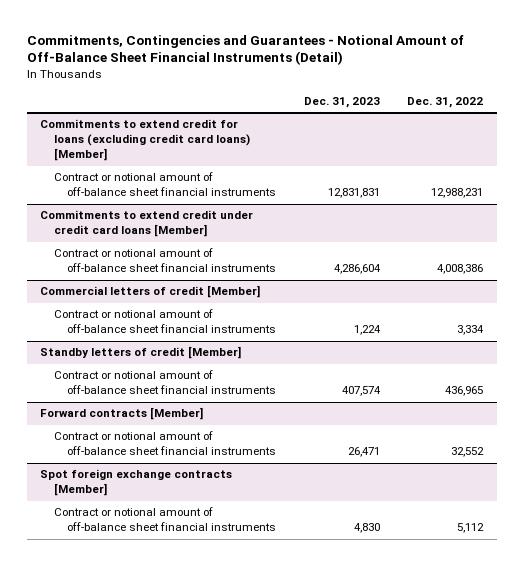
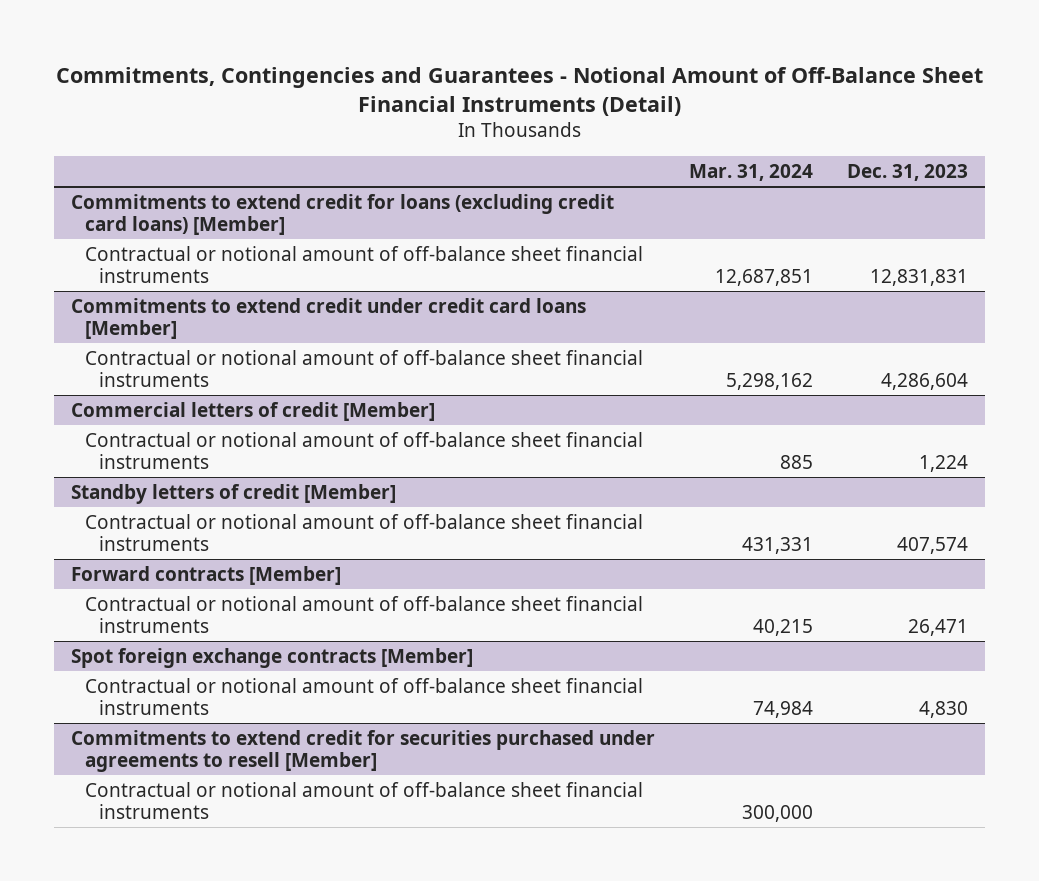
[406,96,483,108] Dec. 31, 2022 -> none
none -> [689,163,814,181] Mar. 31, 2024
[53,172,277,197] Contract or notional amount of off-balance sheet financial instruments -> [85,245,644,283] Contractual or notional amount of off-balance sheet financial instruments
[53,248,277,273] Contract or notional amount of off-balance sheet financial instruments -> [85,349,644,387] Contractual or notional amount of off-balance sheet financial instruments
[53,309,277,334] Contract or notional amount of off-balance sheet financial instruments -> [85,431,644,469] Contractual or notional amount of off-balance sheet financial instruments
[53,370,277,395] Contract or notional amount of off-balance sheet financial instruments -> [85,513,644,551] Contractual or notional amount of off-balance sheet financial instruments
[53,431,277,456] Contract or notional amount of off-balance sheet financial instruments -> [85,595,644,633] Contractual or notional amount of off-balance sheet financial instruments
[53,507,277,532] Contract or notional amount of off-balance sheet financial instruments -> [85,677,644,715] Contractual or notional amount of off-balance sheet financial instruments
none -> [70,729,655,772] Commitments to extend credit for securities purchased under agreements to resell [Member]
none -> [85,781,644,819] Contractual or notional amount of off-balance sheet financial instruments

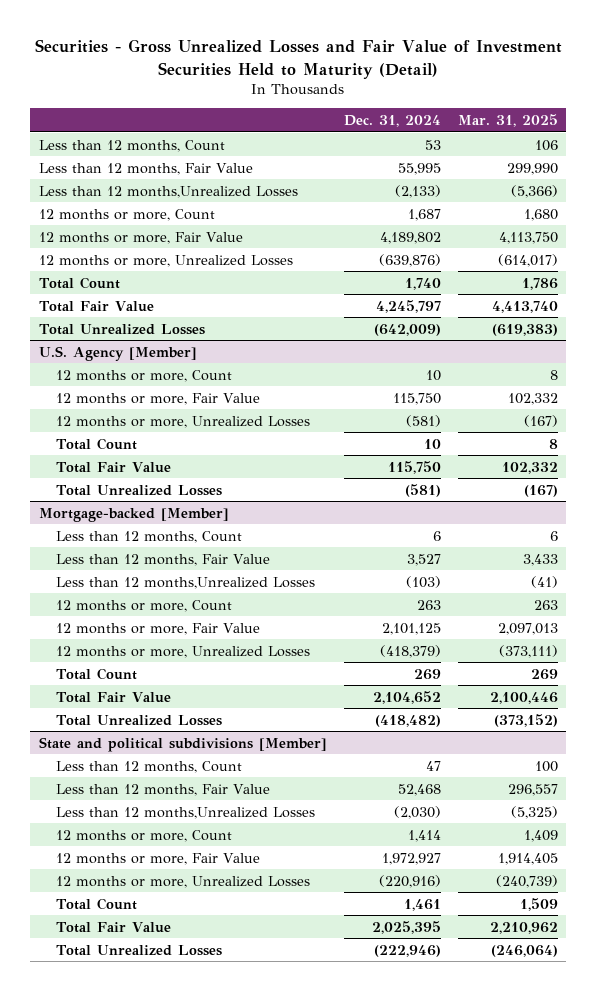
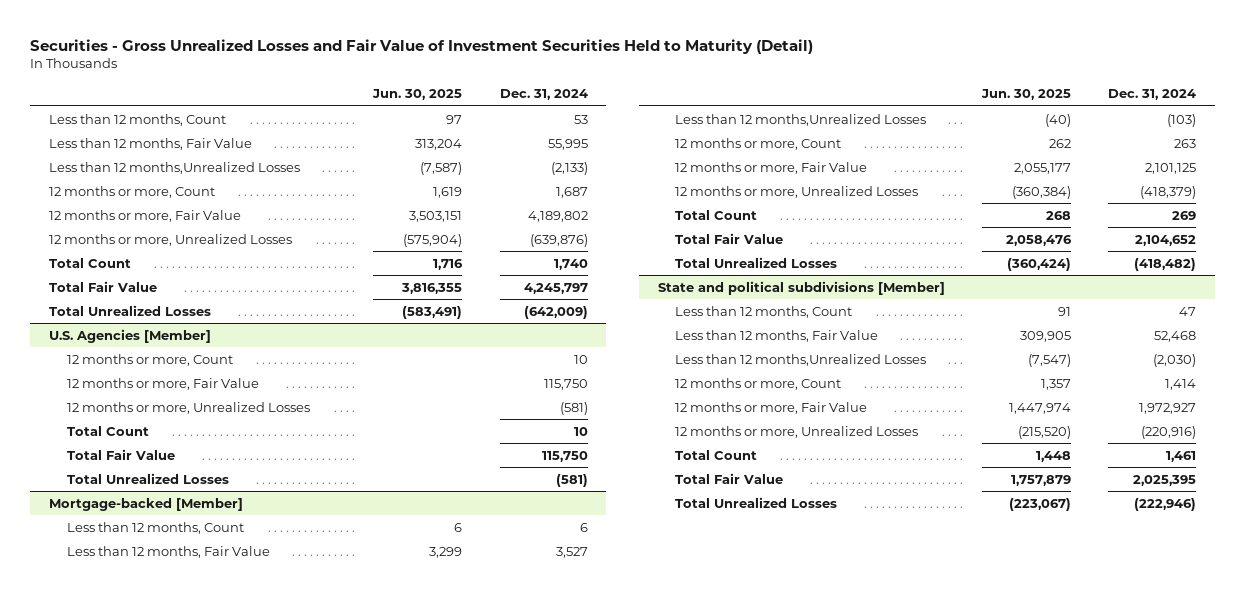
[457,113,558,127] Mar. 31, 2025 -> none
none -> [372,89,463,101] Jun. 30, 2025
[38,345,197,361] U.S. Agency [Member] -> [49,328,212,343] U.S. Agencies [Member]

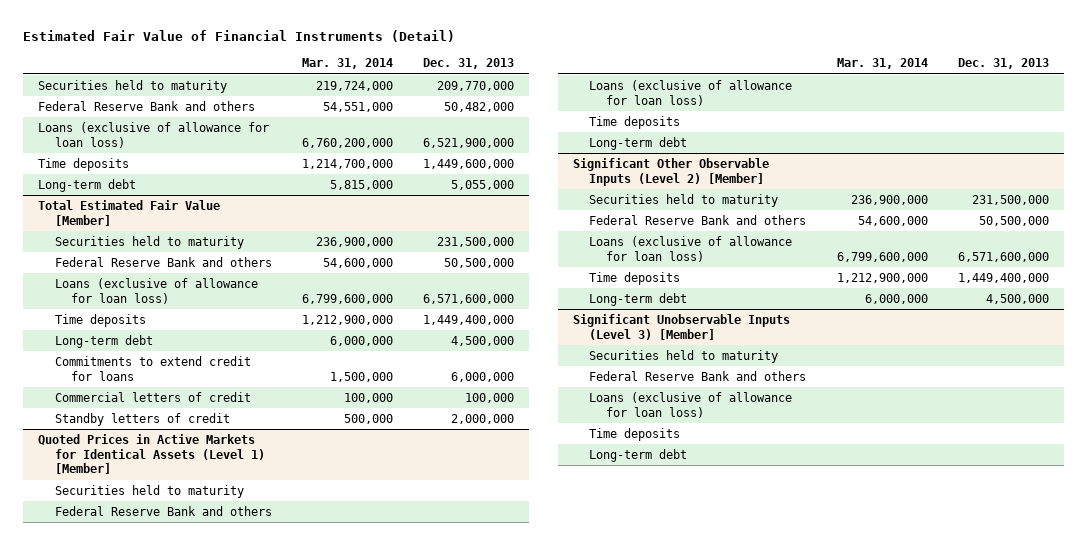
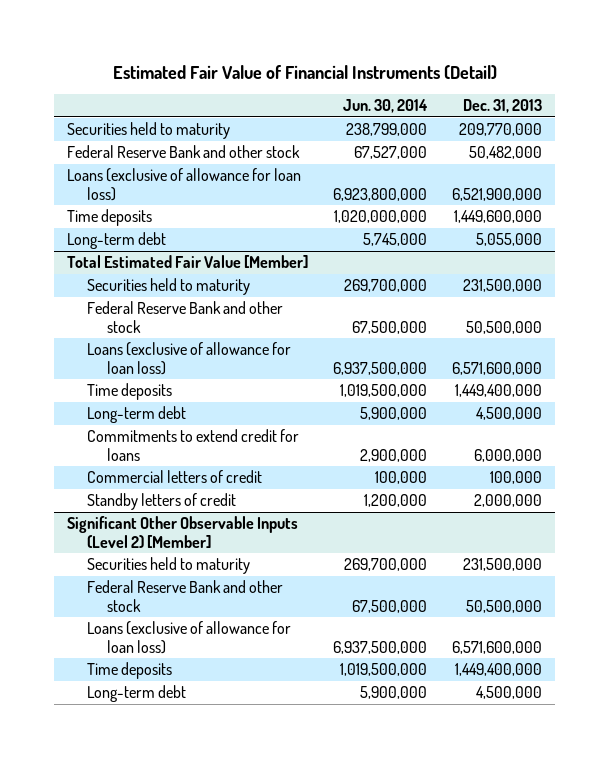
[301,58,393,70] Mar. 31, 2014 -> none
none -> [343,99,429,114] Jun. 30, 2014
[38,100,256,111] Federal Reserve Bank and others -> [66,145,300,159] Federal Reserve Bank and other stock
[54,256,272,267] Federal Reserve Bank and others -> [86,301,283,333] Federal Reserve Bank and other stock
[38,433,265,475] Quoted Prices in Active Markets for Identical Assets (Level 1) [Member] -> none
[54,484,244,498] Securities held to maturity -> none
[54,505,272,516] Federal Reserve Bank and others -> none
[589,79,793,106] Loans (exclusive of allowance for loan loss) -> none
[589,115,681,129] Time deposits -> none
[589,136,688,150] Long-term debt -> none
[589,214,807,225] Federal Reserve Bank and others -> [86,580,283,612] Federal Reserve Bank and other stock
[573,313,791,340] Significant Unobservable Inputs (Level 3) [Member] -> none
[589,349,779,363] Securities held to maturity -> none
[589,370,807,381] Federal Reserve Bank and others -> none
[589,391,793,418] Loans (exclusive of allowance for loan loss) -> none
[589,427,681,441] Time deposits -> none
[589,448,688,462] Long-term debt -> none

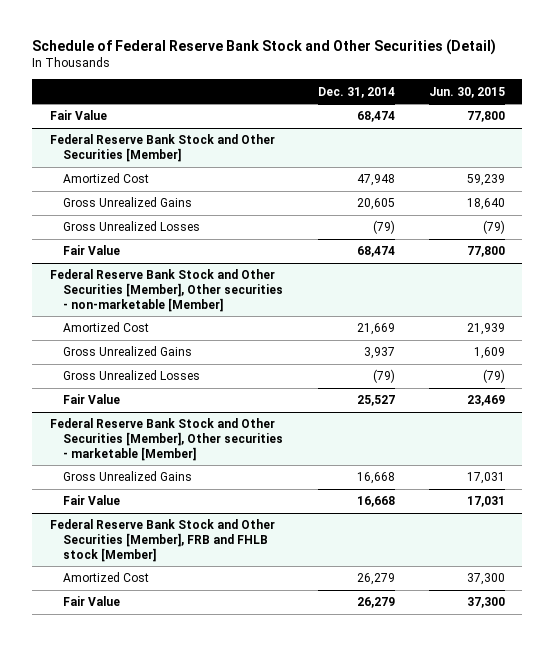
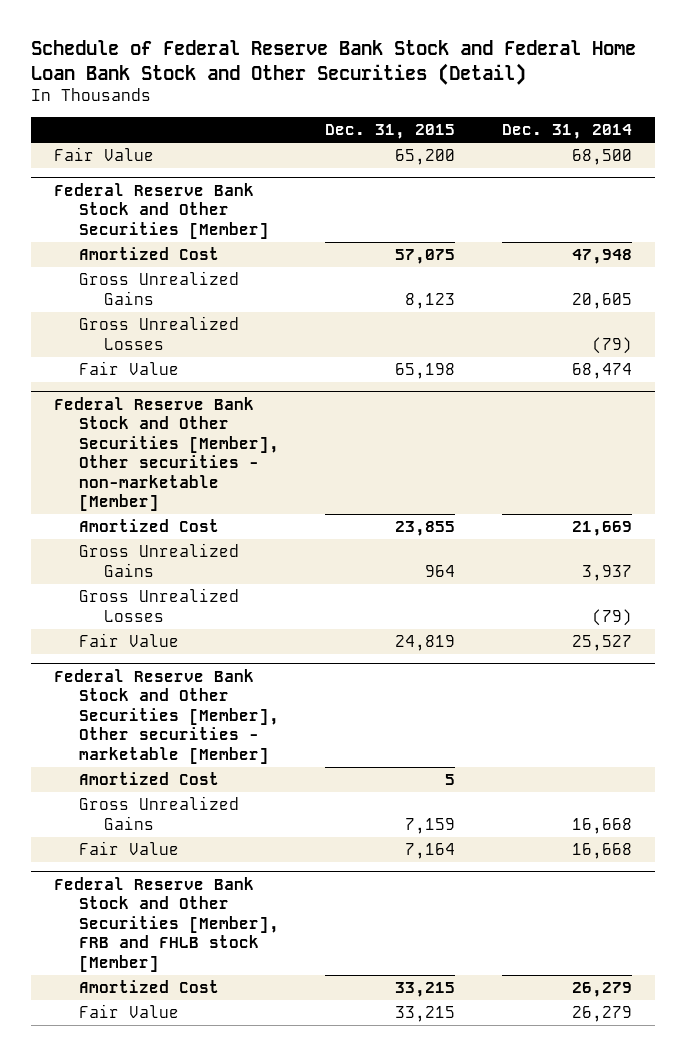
[32,39,497,56] Schedule of Federal Reserve Bank Stock and Other Securities (Detail) -> [30,40,636,85] Schedule of Federal Reserve Bank Stock and Federal Home Loan Bank Stock and Other Securities (Detail)
[429,86,506,98] Jun. 30, 2015 -> none
none -> [325,124,456,140] Dec. 31, 2015
[356,111,395,123] 68,474 -> [572,149,633,166] 68,500
none -> [78,772,219,786] Amortized Cost

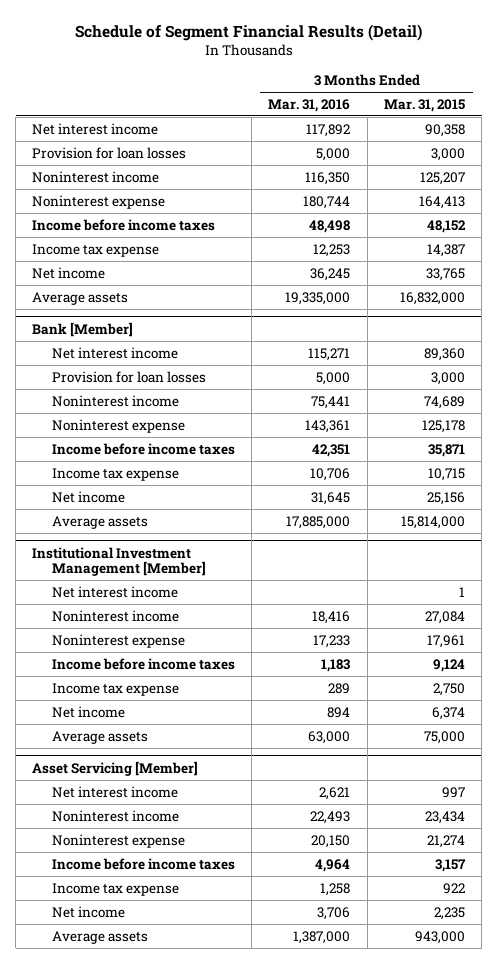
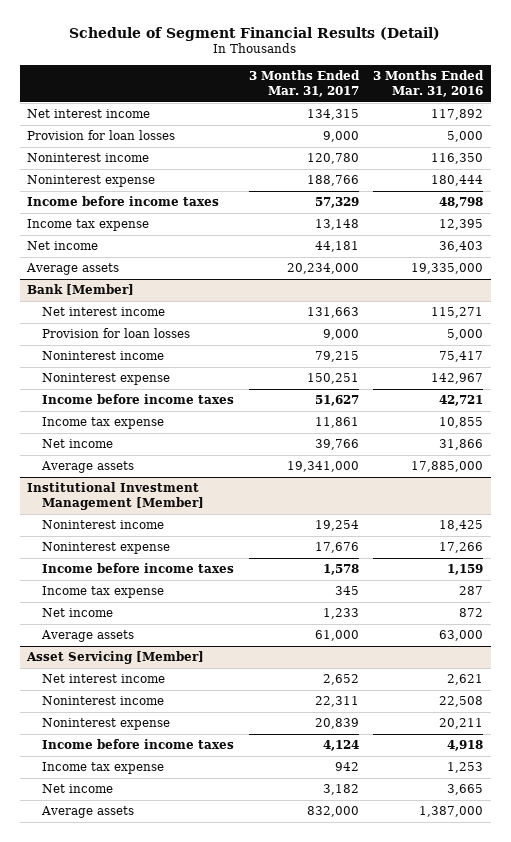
[383,98,465,112] Mar. 31, 2015 -> none
none -> [248,70,360,98] 3 Months Ended Mar. 31, 2017
[303,195,351,209] 180,744 -> [431,175,484,187] 180,444
[309,219,351,233] 48,498 -> [439,197,484,209] 48,798
[313,243,351,257] 12,253 -> [439,219,484,231] 12,395
[310,267,351,281] 36,245 -> [439,241,484,253] 36,403
[311,395,351,409] 75,441 -> [439,351,484,363] 75,417
[305,419,351,433] 143,361 -> [431,373,484,385] 142,967
[312,443,351,457] 42,351 -> [439,395,484,407] 42,721
[310,467,351,481] 10,706 -> [439,417,484,429] 10,855
[311,491,351,505] 31,645 -> [439,439,484,451] 31,866
[52,585,179,598] Net interest income -> none
[312,610,351,624] 18,416 -> [439,520,484,532] 18,425
[313,634,351,648] 17,233 -> [439,542,484,554] 17,266
[321,658,351,672] 1,183 -> [447,564,484,576] 1,159
[328,682,351,694] 289 -> [459,586,484,596] 287
[327,706,351,718] 894 -> [459,608,484,618] 872
[310,810,351,824] 22,493 -> [439,696,484,708] 22,508
[311,834,351,848] 20,150 -> [439,718,484,730] 20,211
[315,858,351,872] 4,964 -> [447,740,484,752] 4,918
[320,882,351,896] 1,258 -> [447,762,484,774] 1,253
[317,906,351,920] 3,706 -> [447,784,484,796] 3,665

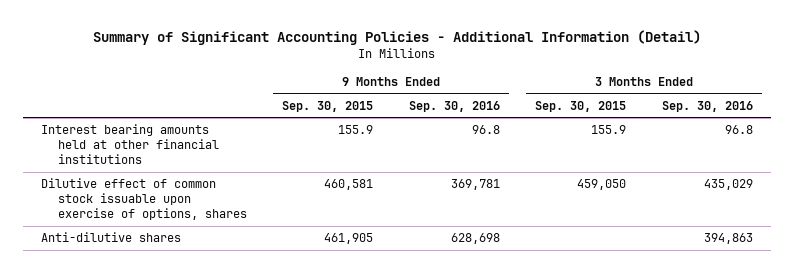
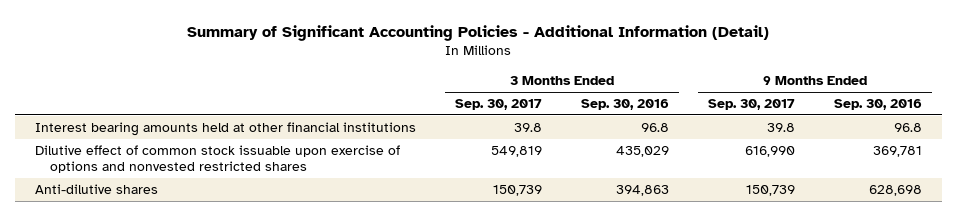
[282,100,374,112] Sep. 30, 2015 -> none
[535,100,627,112] Sep. 30, 2015 -> none
none -> [454,99,542,111] Sep. 30, 2017
none -> [707,99,795,111] Sep. 30, 2017
[41,178,247,221] Dilutive effect of common stock issuable upon exercise of options, shares -> [34,145,400,174] Dilutive effect of common stock issuable upon exercise of options and nonvested restricted shares

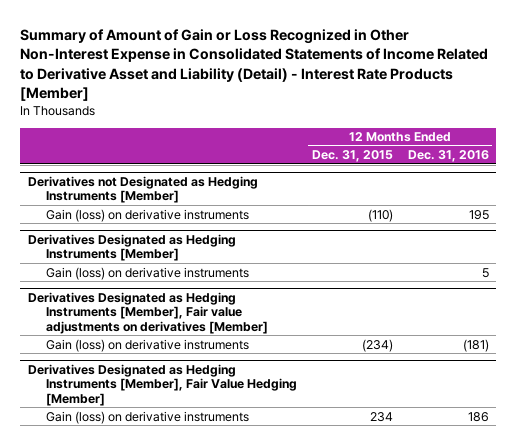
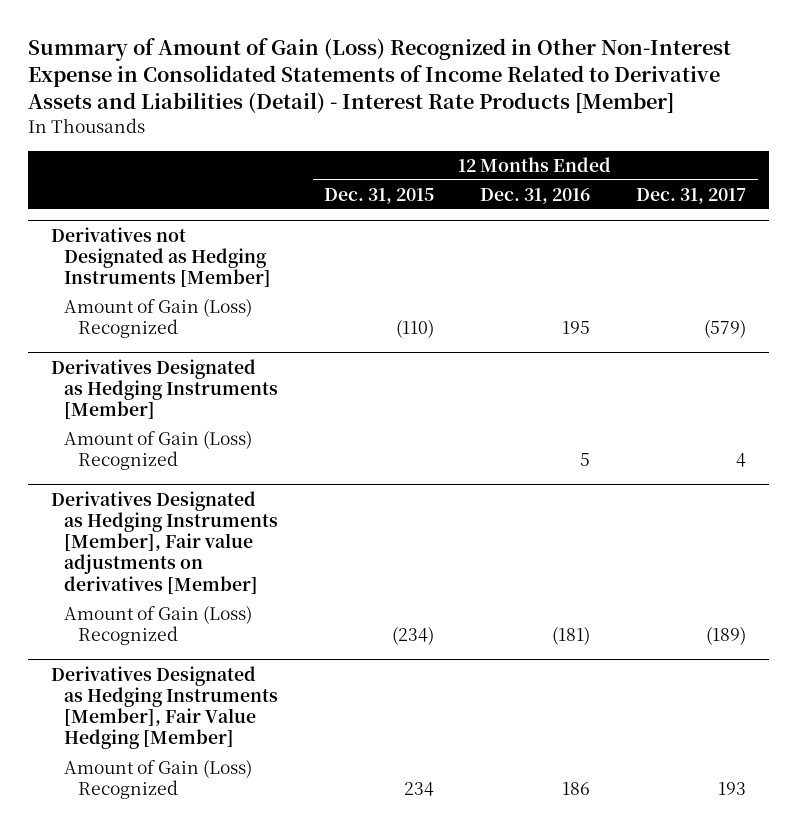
[20,28,489,102] Summary of Amount of Gain or Loss Recognized in Other Non-Interest Expense in Consolidated Statements of Income Related to Derivative Asset and Liability (Detail) - Interest Rate Products [Member] -> [27,37,731,114] Summary of Amount of Gain (Loss) Recognized in Other Non-Interest Expense in Consolidated Statements of Income Related to Derivative Assets and Liabilities (Detail) - Interest Rate Products [Member]
none -> [636,187,747,204] Dec. 31, 2017
[45,208,249,222] Gain (loss) on derivative instruments -> [64,297,253,339] Amount of Gain (Loss) Recognized
[45,266,249,280] Gain (loss) on derivative instruments -> [64,429,253,471] Amount of Gain (Loss) Recognized
[45,338,249,352] Gain (loss) on derivative instruments -> [64,604,253,646] Amount of Gain (Loss) Recognized
[45,410,249,424] Gain (loss) on derivative instruments -> [64,758,253,800] Amount of Gain (Loss) Recognized

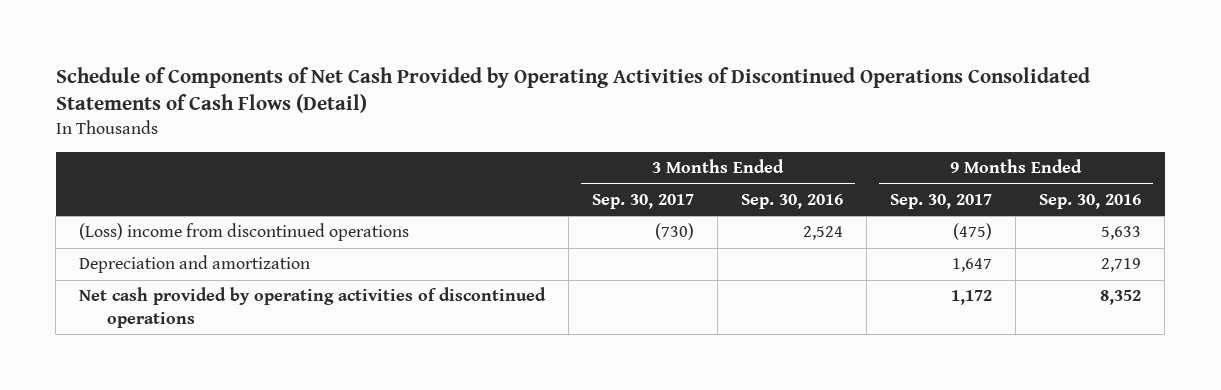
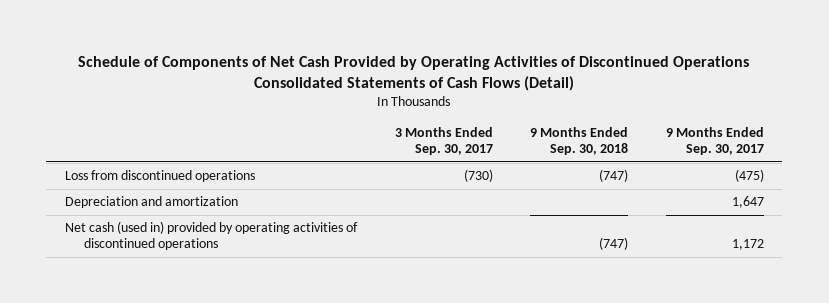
[741,193,844,209] Sep. 30, 2016 -> none
[1039,193,1142,209] Sep. 30, 2016 -> none
none -> [530,127,629,156] 9 Months Ended Sep. 30, 2018
[79,223,410,242] (Loss) income from discontinued operations -> [65,170,256,183] Loss from discontinued operations
[79,287,547,328] Net cash provided by operating activities of discontinued operations -> [65,221,359,251] Net cash (used in) provided by operating activities of discontinued operations

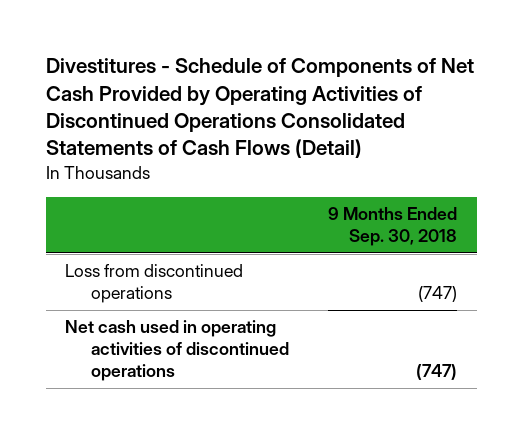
[78,56,750,92] Schedule of Components of Net Cash Provided by Operating Activities of Discontinued Operations Consolidated Statements of Cash Flows (Detail) -> [45,58,474,159] Divestitures - Schedule of Components of Net Cash Provided by Operating Activities of Discontinued Operations Consolidated Statements of Cash Flows (Detail)
[394,127,493,156] 3 Months Ended Sep. 30, 2017 -> none
[665,127,764,156] 9 Months Ended Sep. 30, 2017 -> none
[65,196,239,209] Depreciation and amortization -> none
[65,221,359,251] Net cash (used in) provided by operating activities of discontinued operations -> [65,320,289,382] Net cash used in operating activities of discontinued operations

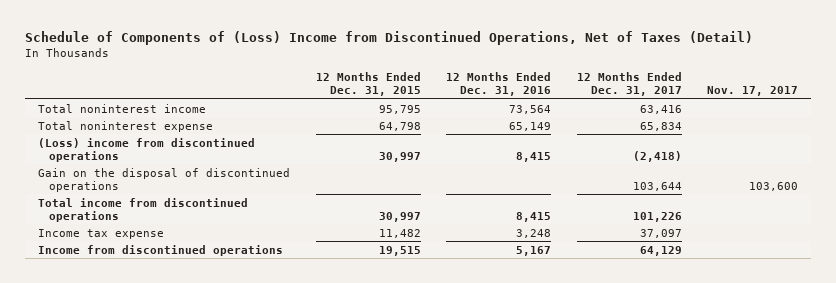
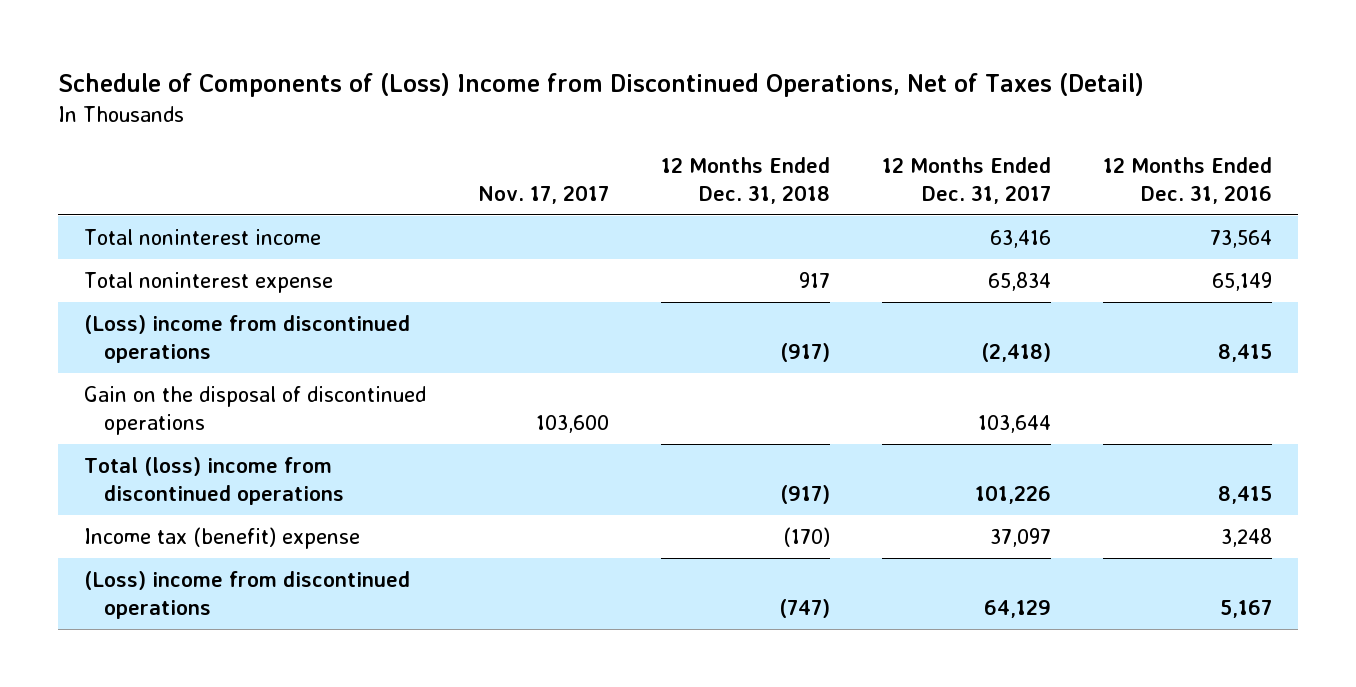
[315,71,421,97] 12 Months Ended Dec. 31, 2015 -> none
none -> [660,156,830,204] 12 Months Ended Dec. 31, 2018
[37,197,248,223] Total income from discontinued operations -> [83,457,344,506] Total (loss) income from discontinued operations
[37,228,164,239] Income tax expense -> [83,527,360,550] Income tax (benefit) expense
[37,244,283,256] Income from discontinued operations -> [83,571,410,620] (Loss) income from discontinued operations

